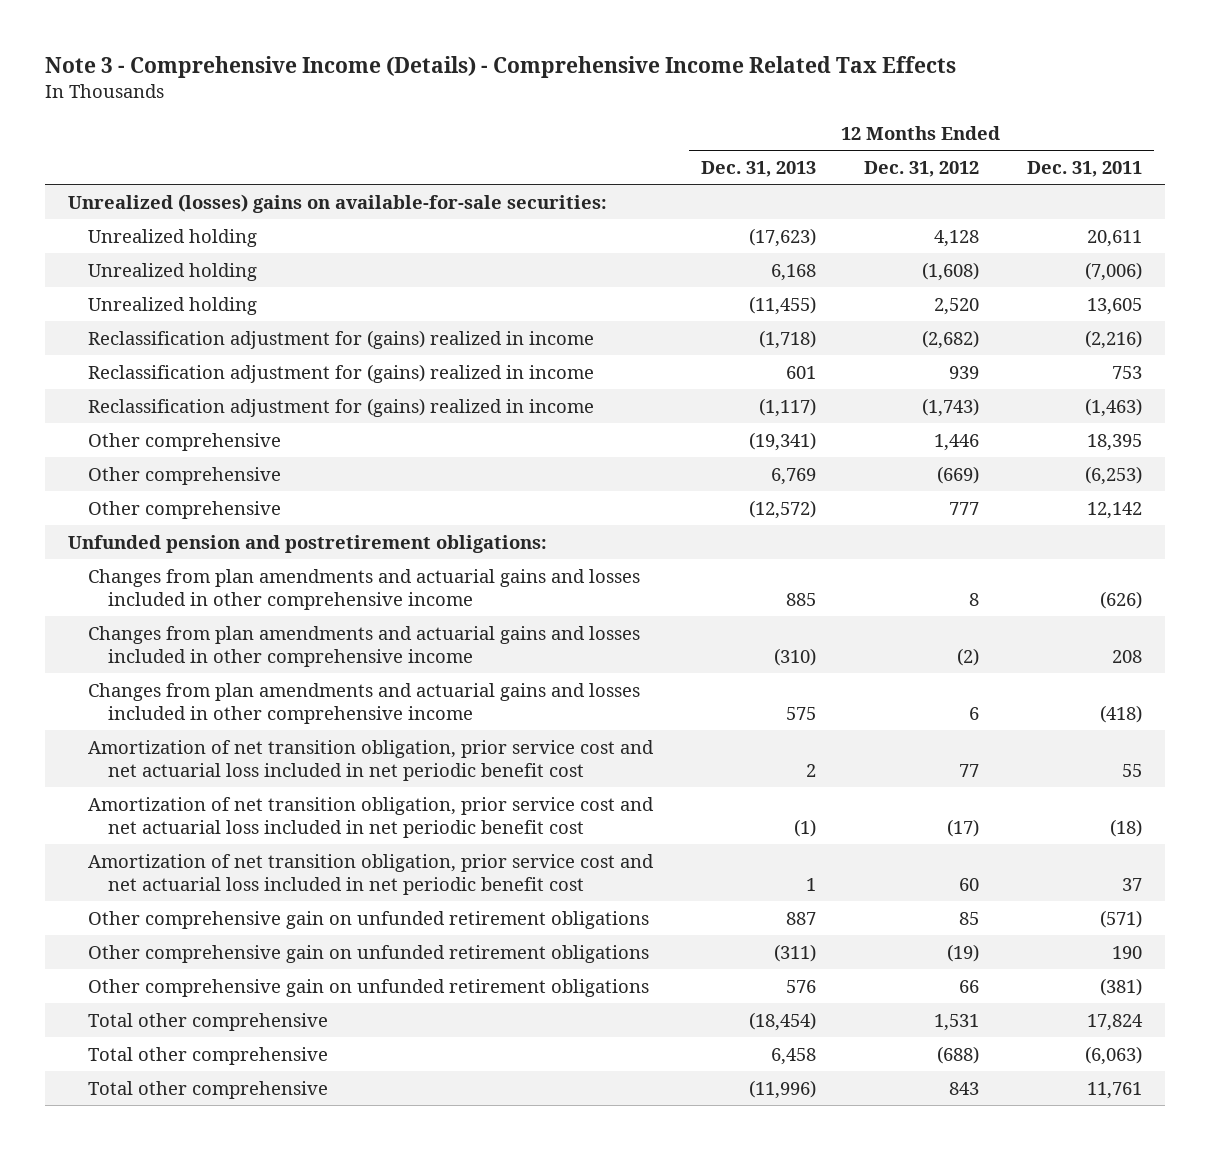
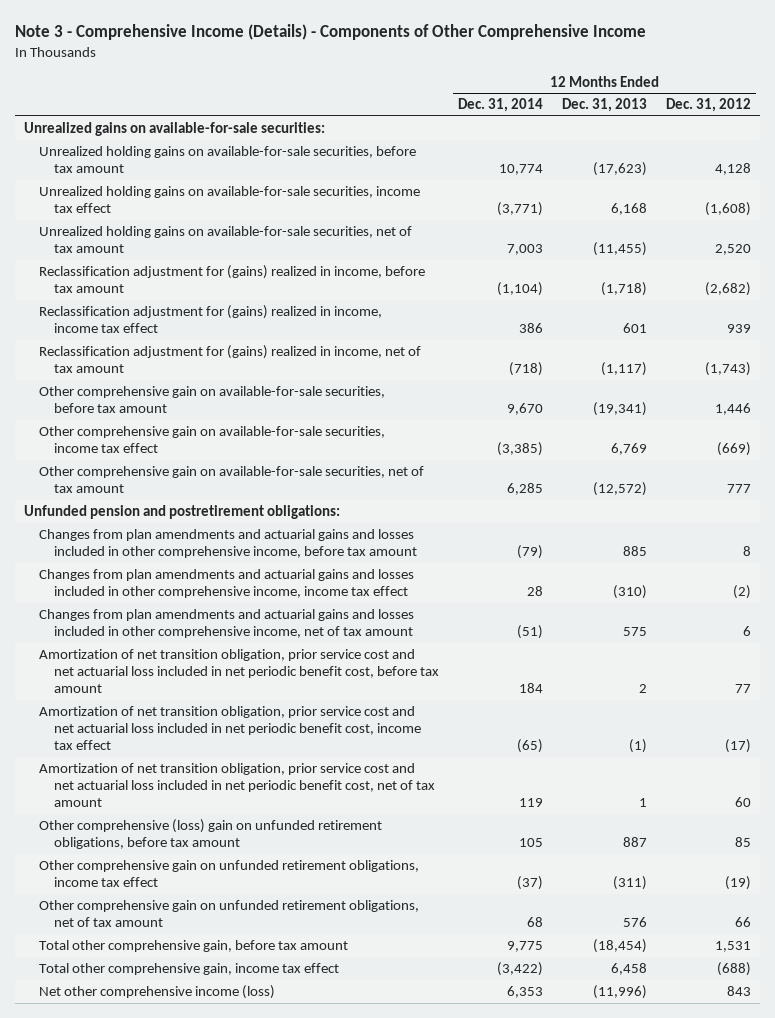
[44,55,956,78] Note 3 - Comprehensive Income (Details) - Comprehensive Income Related Tax Effects -> [15,24,647,41] Note 3 - Comprehensive Income (Details) - Components of Other Comprehensive Income
[1026,160,1142,177] Dec. 31, 2011 -> none
none -> [458,98,544,113] Dec. 31, 2014
[68,193,608,213] Unrealized (losses) gains on available-for-sale securities: -> [24,121,326,136] Unrealized gains on available-for-sale securities:
[88,228,258,247] Unrealized holding -> [39,145,417,174] Unrealized holding gains on available-for-sale securities, before tax amount
[88,262,258,281] Unrealized holding -> [39,185,421,214] Unrealized holding gains on available-for-sale securities, income tax effect
[88,296,258,315] Unrealized holding -> [39,225,413,254] Unrealized holding gains on available-for-sale securities, net of tax amount
[88,329,595,349] Reclassification adjustment for (gains) realized in income -> [39,264,426,294] Reclassification adjustment for (gains) realized in income, before tax amount
[88,363,595,383] Reclassification adjustment for (gains) realized in income -> [39,304,383,334] Reclassification adjustment for (gains) realized in income, income tax effect
[88,397,595,417] Reclassification adjustment for (gains) realized in income -> [39,344,422,374] Reclassification adjustment for (gains) realized in income, net of tax amount
[88,432,282,451] Other comprehensive -> [39,385,386,414] Other comprehensive gain on available-for-sale securities, before tax amount
[88,466,282,485] Other comprehensive -> [39,425,386,454] Other comprehensive gain on available-for-sale securities, income tax effect
[88,500,282,519] Other comprehensive -> [39,465,425,494] Other comprehensive gain on available-for-sale securities, net of tax amount
[88,568,641,610] Changes from plan amendments and actuarial gains and losses included in other comprehensive income -> [39,528,418,559] Changes from plan amendments and actuarial gains and losses included in other comprehensive income, before tax amount
[88,625,641,667] Changes from plan amendments and actuarial gains and losses included in other comprehensive income -> [39,568,415,599] Changes from plan amendments and actuarial gains and losses included in other comprehensive income, income tax effect
[88,682,641,724] Changes from plan amendments and actuarial gains and losses included in other comprehensive income -> [39,608,415,639] Changes from plan amendments and actuarial gains and losses included in other comprehensive income, net of tax amount
[88,739,655,781] Amortization of net transition obligation, prior service cost and net actuarial loss included in net periodic benefit cost -> [39,648,440,694] Amortization of net transition obligation, prior service cost and net actuarial loss included in net periodic benefit cost, before tax amount
[88,796,655,838] Amortization of net transition obligation, prior service cost and net actuarial loss included in net periodic benefit cost -> [39,705,422,751] Amortization of net transition obligation, prior service cost and net actuarial loss included in net periodic benefit cost, income tax effect
[88,853,655,895] Amortization of net transition obligation, prior service cost and net actuarial loss included in net periodic benefit cost -> [39,762,436,808] Amortization of net transition obligation, prior service cost and net actuarial loss included in net periodic benefit cost, net of tax amount
[88,910,650,929] Other comprehensive gain on unfunded retirement obligations -> [39,818,383,850] Other comprehensive (loss) gain on unfunded retirement obligations, before tax amount
[88,944,650,963] Other comprehensive gain on unfunded retirement obligations -> [39,859,420,888] Other comprehensive gain on unfunded retirement obligations, income tax effect
[88,978,650,997] Other comprehensive gain on unfunded retirement obligations -> [39,899,420,928] Other comprehensive gain on unfunded retirement obligations, net of tax amount
[88,1012,329,1031] Total other comprehensive -> [39,939,349,952] Total other comprehensive gain, before tax amount
[88,1046,329,1065] Total other comprehensive -> [39,962,340,975] Total other comprehensive gain, income tax effect
[88,1080,329,1099] Total other comprehensive -> [39,984,276,999] Net other comprehensive income (loss)

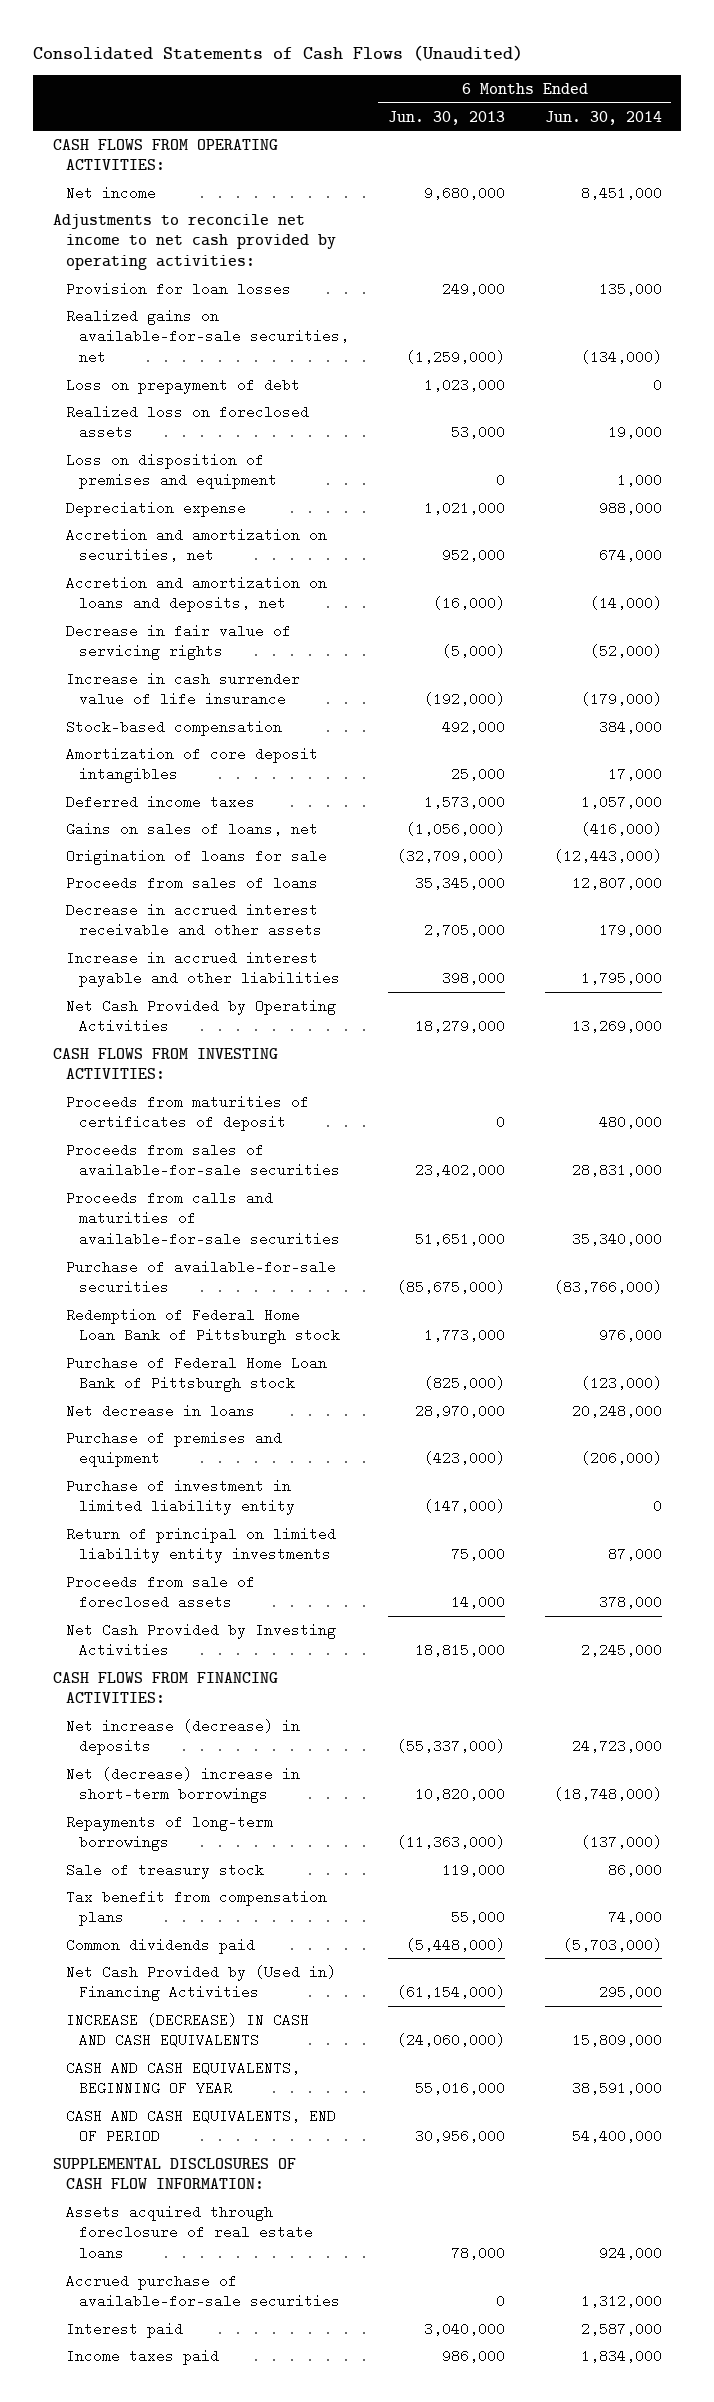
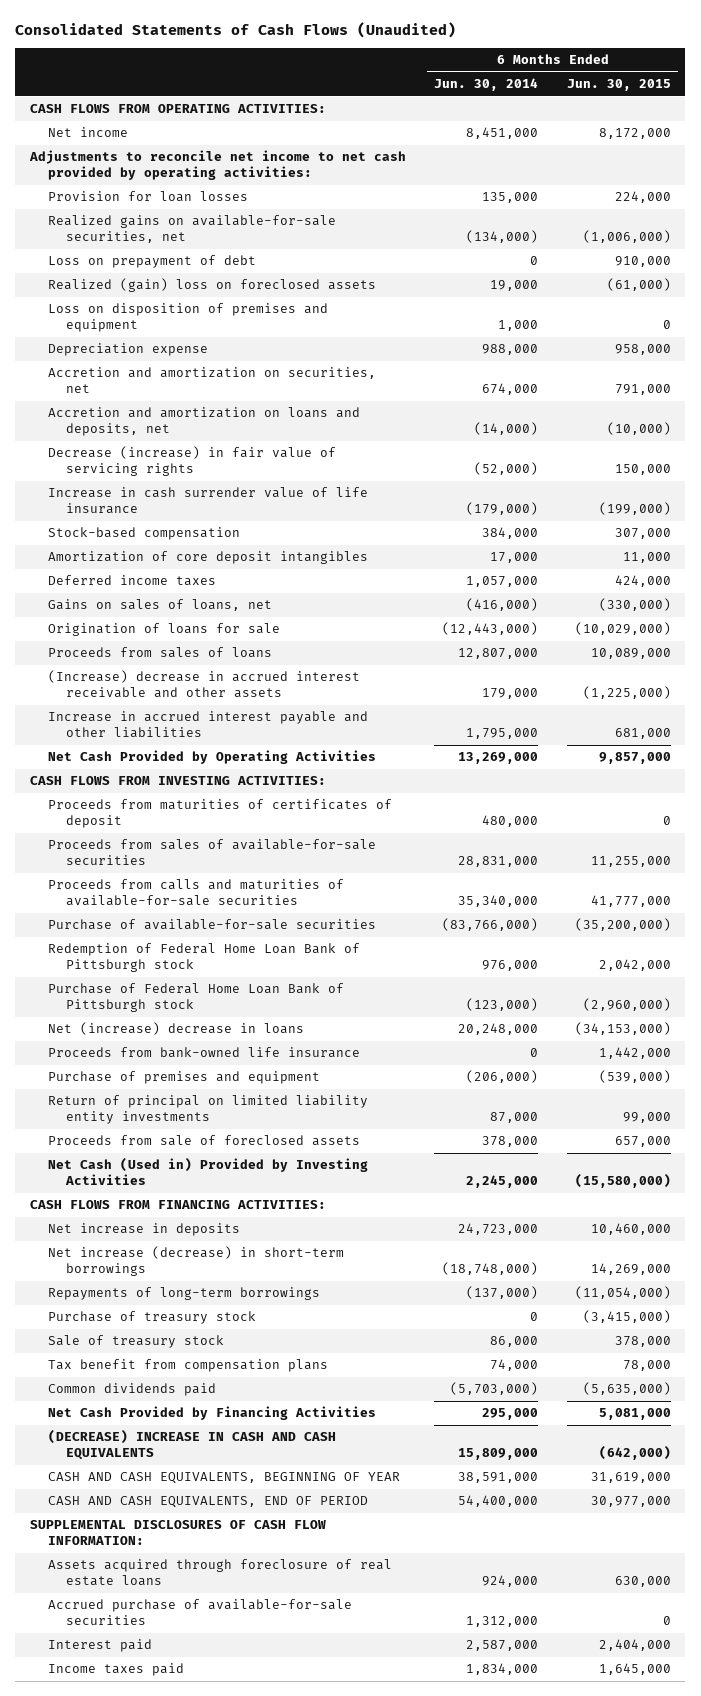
[388,110,506,125] Jun. 30, 2013 -> none
none -> [567,79,672,92] Jun. 30, 2015
[65,404,309,440] Realized loss on foreclosed assets -> [47,278,376,293] Realized (gain) loss on foreclosed assets
[65,623,291,661] Decrease in fair value of servicing rights -> [47,446,336,476] Decrease (increase) in fair value of servicing rights
[65,902,322,938] Decrease in accrued interest receivable and other assets -> [47,670,360,698] (Increase) decrease in accrued interest receivable and other assets
[65,1403,255,1418] Net decrease in loans -> [47,1022,304,1036] Net (increase) decrease in loans
none -> [47,1047,360,1059] Proceeds from bank-owned life insurance
[65,1478,295,1516] Purchase of investment in limited liability entity -> none
[65,1622,336,1658] Net Cash Provided by Investing Activities -> [47,1158,368,1185] Net Cash (Used in) Provided by Investing Activities
[65,1718,300,1756] Net increase (decrease) in deposits -> [47,1223,240,1237] Net increase in deposits
[65,1766,300,1804] Net (decrease) increase in short-term borrowings -> [47,1246,344,1276] Net increase (decrease) in short-term borrowings
none -> [47,1311,256,1325] Purchase of treasury stock
[65,1964,336,2002] Net Cash Provided by (Used in) Financing Activities -> [47,1406,376,1421] Net Cash Provided by Financing Activities
[65,2012,309,2048] INCREASE (DECREASE) IN CASH AND CASH EQUIVALENTS -> [47,1430,336,1460] (DECREASE) INCREASE IN CASH AND CASH EQUIVALENTS

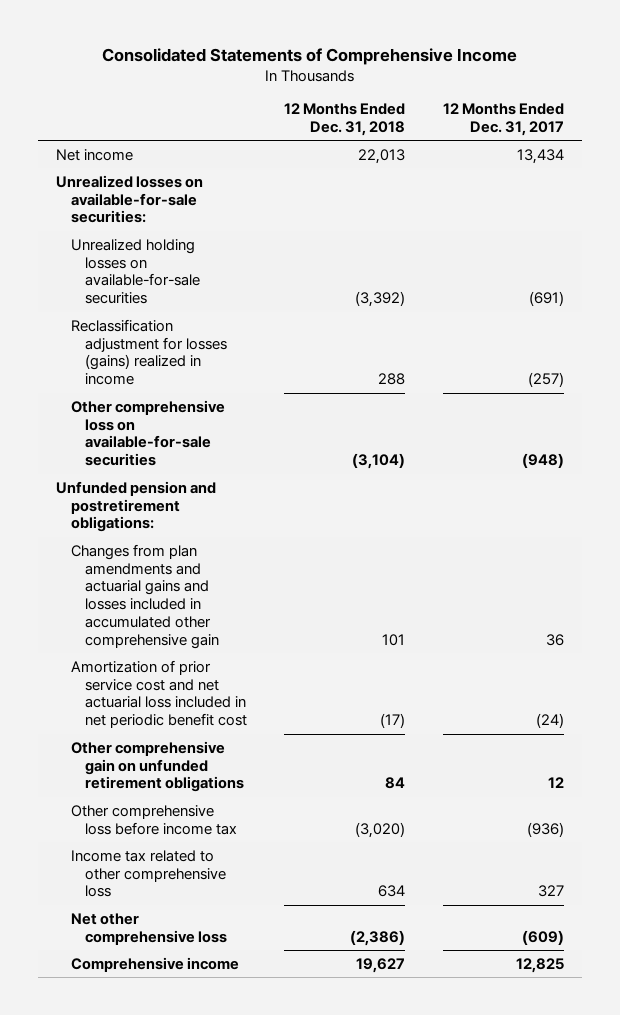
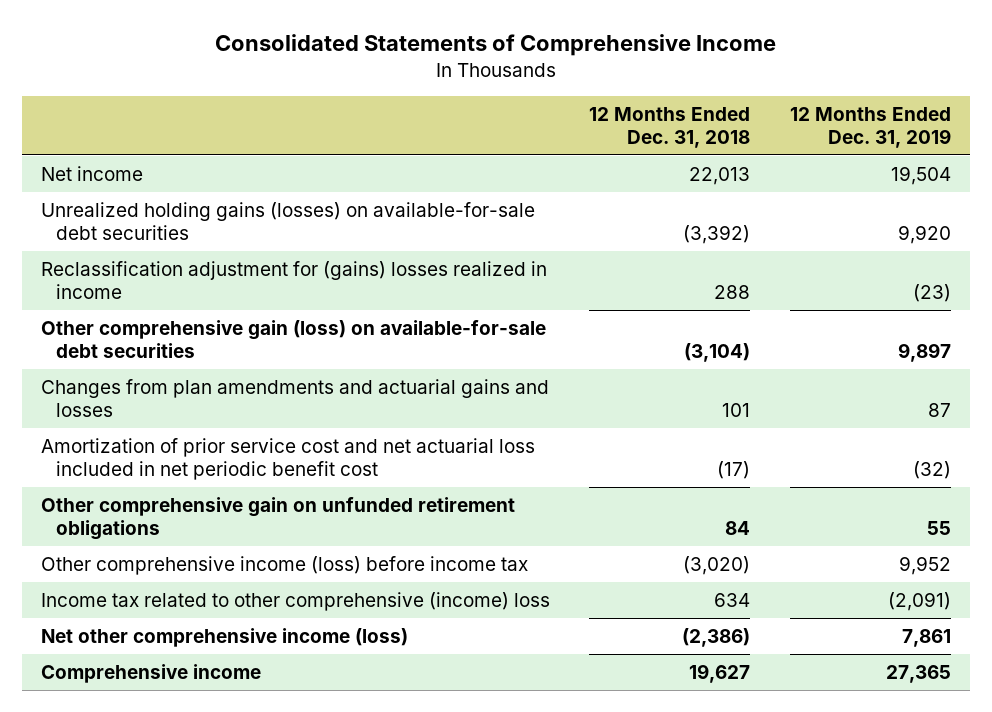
[442,103,564,137] 12 Months Ended Dec. 31, 2017 -> none
none -> [789,106,951,148] 12 Months Ended Dec. 31, 2019
[56,174,204,224] Unrealized losses on available-for-sale securities: -> none
[56,480,217,533] Unfunded pension and postretirement obligations: -> none
[70,238,200,305] Unrealized holding losses on available-for-sale securities -> [41,201,536,240] Unrealized holding gains (losses) on available-for-sale debt securities
[70,318,227,386] Reclassification adjustment for losses (gains) realized in income -> [41,260,548,299] Reclassification adjustment for (gains) losses realized in income
[70,399,225,467] Other comprehensive loss on available-for-sale securities -> [41,319,547,358] Other comprehensive gain (loss) on available-for-sale debt securities
[70,543,219,649] Changes from plan amendments and actuarial gains and losses included in accumulated other comprehensive gain -> [41,378,550,417] Changes from plan amendments and actuarial gains and losses
[70,804,237,835] Other comprehensive loss before income tax -> [41,555,529,575] Other comprehensive income (loss) before income tax
[70,849,226,898] Income tax related to other comprehensive loss -> [41,591,551,611] Income tax related to other comprehensive (income) loss
[70,912,227,945] Net other comprehensive loss -> [41,627,409,647] Net other comprehensive income (loss)

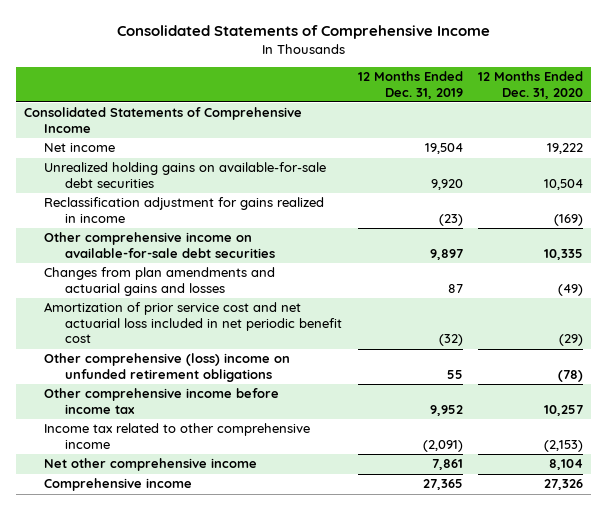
[589,106,751,148] 12 Months Ended Dec. 31, 2018 -> none
none -> [478,71,584,99] 12 Months Ended Dec. 31, 2020
none -> [23,107,302,133] Consolidated Statements of Comprehensive Income
[41,201,536,240] Unrealized holding gains (losses) on available-for-sale debt securities -> [44,162,327,188] Unrealized holding gains on available-for-sale debt securities
[41,260,548,299] Reclassification adjustment for (gains) losses realized in income -> [44,197,325,223] Reclassification adjustment for gains realized in income
[41,319,547,358] Other comprehensive gain (loss) on available-for-sale debt securities -> [44,232,276,258] Other comprehensive income on available-for-sale debt securities
[41,496,516,540] Other comprehensive gain on unfunded retirement obligations -> [44,353,291,382] Other comprehensive (loss) income on unfunded retirement obligations
[41,555,529,575] Other comprehensive income (loss) before income tax -> [44,388,280,414] Other comprehensive income before income tax
[41,591,551,611] Income tax related to other comprehensive (income) loss -> [44,423,311,449] Income tax related to other comprehensive income
[41,627,409,647] Net other comprehensive income (loss) -> [44,458,258,472] Net other comprehensive income

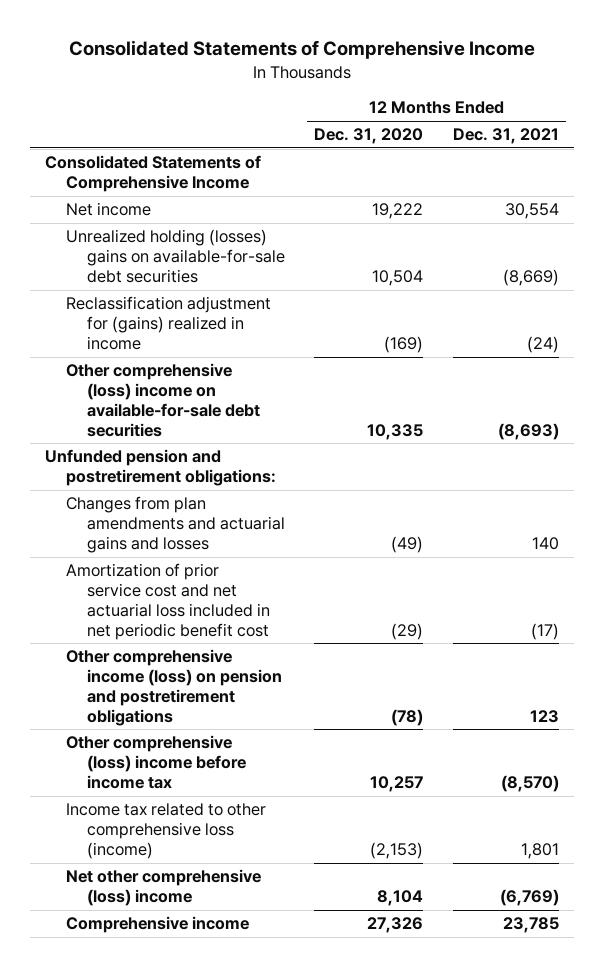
[357,71,463,99] 12 Months Ended Dec. 31, 2019 -> none
none -> [452,128,559,145] Dec. 31, 2021
[44,162,327,188] Unrealized holding gains on available-for-sale debt securities -> [65,229,285,283] Unrealized holding (losses) gains on available-for-sale debt securities
[44,197,325,223] Reclassification adjustment for gains realized in income -> [65,296,271,350] Reclassification adjustment for (gains) realized in income
[44,232,276,258] Other comprehensive income on available-for-sale debt securities -> [65,363,260,437] Other comprehensive (loss) income on available-for-sale debt securities
none -> [44,449,276,487] Unfunded pension and postretirement obligations:
[44,353,291,382] Other comprehensive (loss) income on unfunded retirement obligations -> [65,649,282,726] Other comprehensive income (loss) on pension and postretirement obligations
[44,388,280,414] Other comprehensive income before income tax -> [65,735,246,789] Other comprehensive (loss) income before income tax
[44,423,311,449] Income tax related to other comprehensive income -> [65,803,266,859] Income tax related to other comprehensive loss (income)
[44,458,258,472] Net other comprehensive income -> [65,869,261,907] Net other comprehensive (loss) income

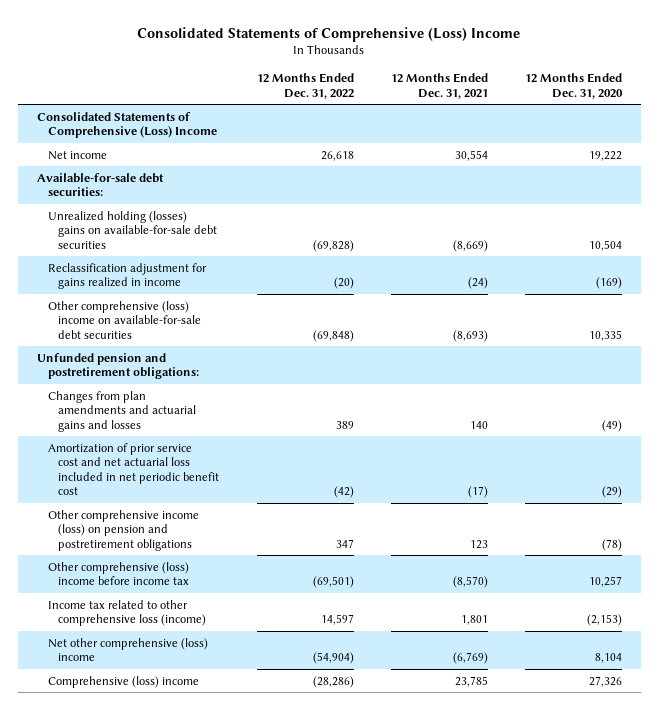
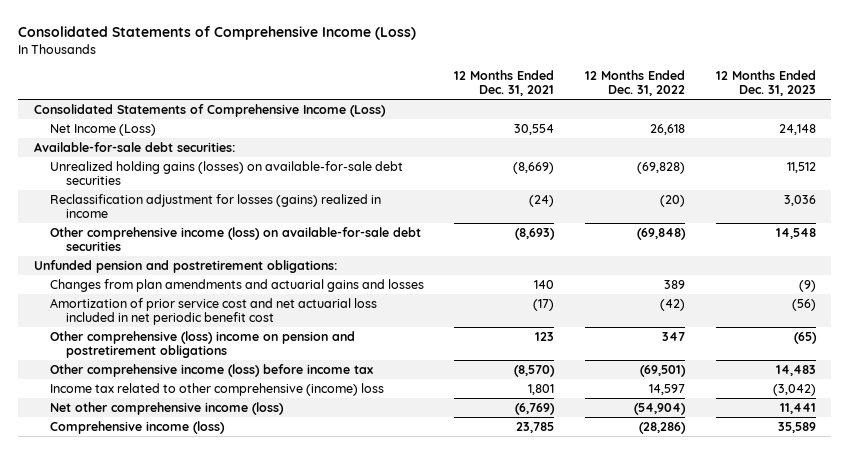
[137,26,521,42] Consolidated Statements of Comprehensive (Loss) Income -> [18,26,417,41] Consolidated Statements of Comprehensive Income (Loss)
[525,73,624,99] 12 Months Ended Dec. 31, 2020 -> none
none -> [715,69,816,97] 12 Months Ended Dec. 31, 2023
[36,111,217,139] Consolidated Statements of Comprehensive (Loss) Income -> [33,103,386,117] Consolidated Statements of Comprehensive Income (Loss)
[47,150,107,160] Net income -> [49,123,156,136] Net Income (Loss)
[47,210,218,249] Unrealized holding (losses) gains on available-for-sale debt securities -> [49,160,403,186] Unrealized holding gains (losses) on available-for-sale debt securities
[47,262,207,290] Reclassification adjustment for gains realized in income -> [49,193,381,219] Reclassification adjustment for losses (gains) realized in income
[47,300,202,339] Other comprehensive (loss) income on available-for-sale debt securities -> [49,226,421,252] Other comprehensive income (loss) on available-for-sale debt securities
[47,509,199,551] Other comprehensive income (loss) on pension and postretirement obligations -> [49,330,355,359] Other comprehensive (loss) income on pension and postretirement obligations
[47,561,190,586] Other comprehensive (loss) income before income tax -> [49,363,373,377] Other comprehensive income (loss) before income tax
[47,599,207,627] Income tax related to other comprehensive loss (income) -> [49,382,384,396] Income tax related to other comprehensive (income) loss
[47,637,208,662] Net other comprehensive (loss) income -> [49,401,284,415] Net other comprehensive income (loss)
[47,675,199,688] Comprehensive (loss) income -> [49,420,225,434] Comprehensive income (loss)

